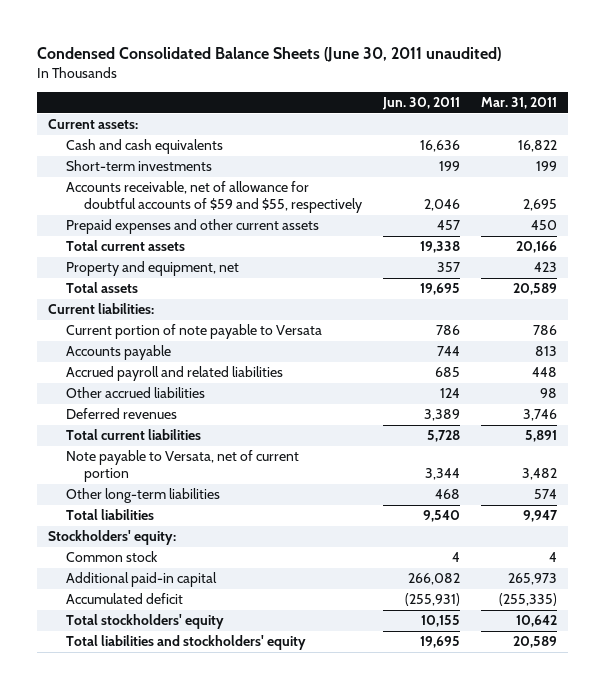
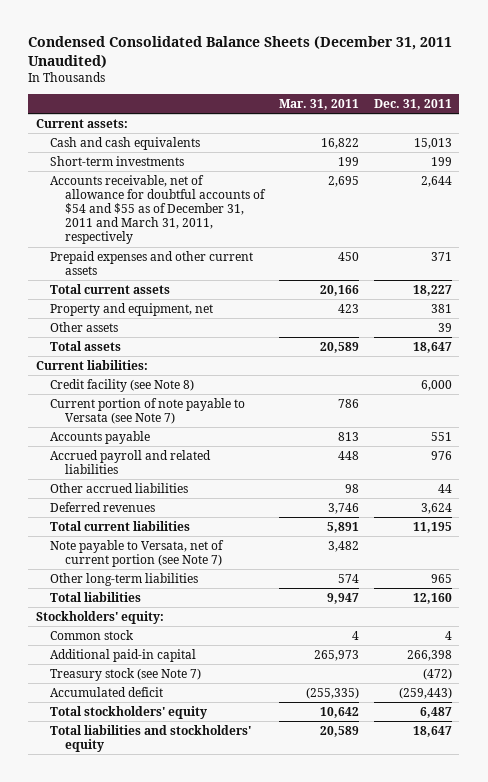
[37,46,502,62] Condensed Consolidated Balance Sheets (June 30, 2011 unaudited) -> [28,36,453,68] Condensed Consolidated Balance Sheets (December 31, 2011 Unaudited)
[382,96,461,110] Jun. 30, 2011 -> none
none -> [373,98,452,110] Dec. 31, 2011
[66,181,363,214] Accounts receivable, net of allowance for doubtful accounts of $59 and $55, respectively -> [50,175,266,245] Accounts receivable, net of allowance for doubtful accounts of $54 and $55 as of December 31, 2011 and March 31, 2011, respectively
none -> [50,322,119,333] Other assets
none -> [50,379,195,393] Credit facility (see Note 8)
[66,324,323,340] Current portion of note payable to Versata -> [50,398,246,425] Current portion of note payable to Versata (see Note 7)
[66,450,300,483] Note payable to Versata, net of current portion -> [50,540,225,568] Note payable to Versata, net of current portion (see Note 7)
none -> [50,668,202,682] Treasury stock (see Note 7)

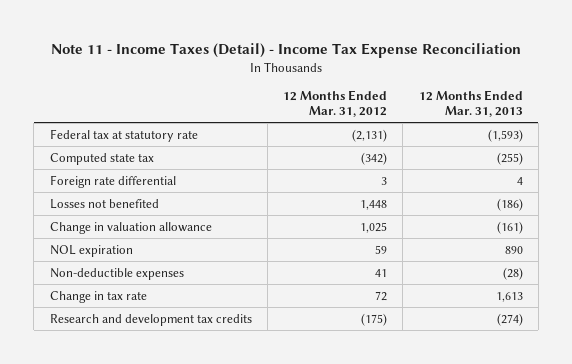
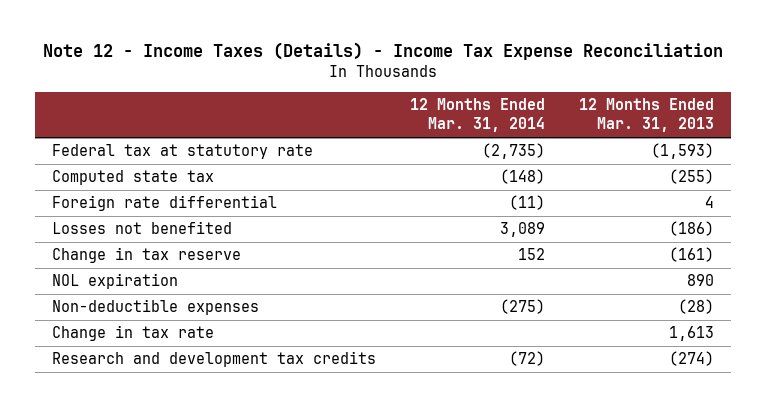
[51,42,522,58] Note 11 - Income Taxes (Detail) - Income Tax Expense Reconciliation -> [42,42,723,61] Note 12 - Income Taxes (Details) - Income Tax Expense Reconciliation
[283,90,388,118] 12 Months Ended Mar. 31, 2012 -> none
none -> [409,98,545,133] 12 Months Ended Mar. 31, 2014
[49,221,212,234] Change in valuation allowance -> [51,247,241,264] Change in tax reserve

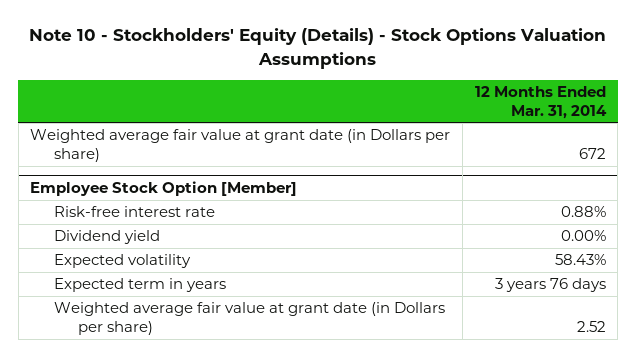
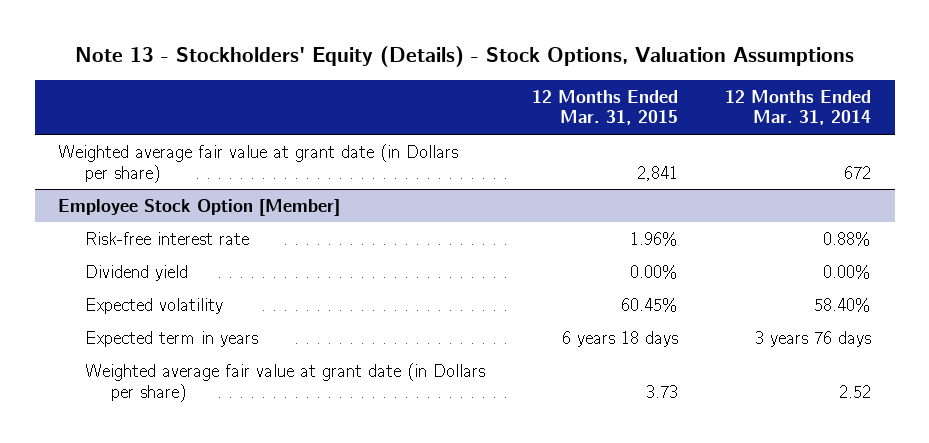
[28,28,606,69] Note 10 - Stockholders' Equity (Details) - Stock Options Valuation Assumptions -> [74,46,854,68] Note 13 - Stockholders' Equity (Details) - Stock Options, Valuation Assumptions
none -> [531,89,678,126] 12 Months Ended Mar. 31, 2015
[554,254,606,266] 58.43% -> [814,297,872,312] 58.40%

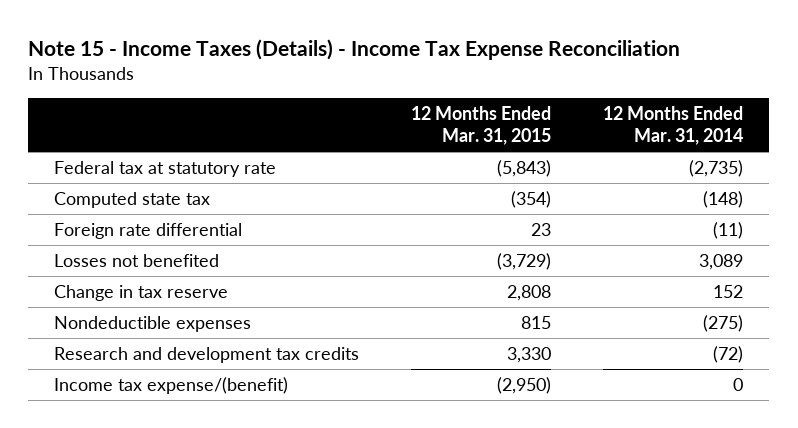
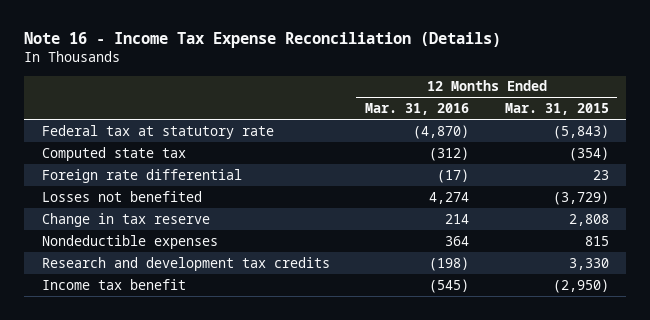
[28,38,681,60] Note 15 - Income Taxes (Details) - Income Tax Expense Reconciliation -> [23,32,501,49] Note 16 - Income Tax Expense Reconciliation (Details)
[603,105,744,146] 12 Months Ended Mar. 31, 2014 -> none
none -> [365,102,470,115] Mar. 31, 2016
[54,376,289,394] Income tax expense/(benefit) -> [41,278,186,290] Income tax benefit

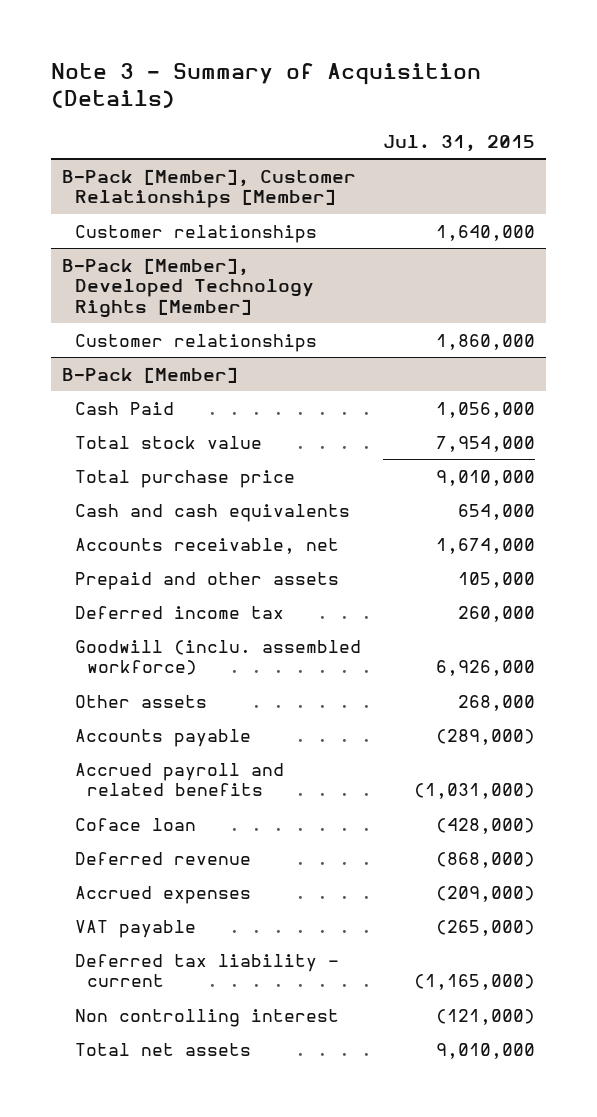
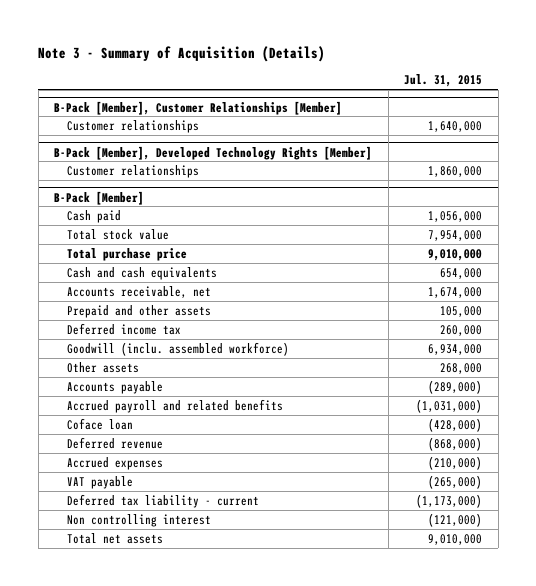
[74,401,174,415] Cash Paid -> [66,209,121,223] Cash paid
[436,660,536,677] 6,926,000 -> [428,343,483,355] 6,934,000
[436,885,536,902] (209,000) -> [428,455,483,470] (210,000)
[414,974,536,991] (1,165,000) -> [416,493,483,508] (1,173,000)

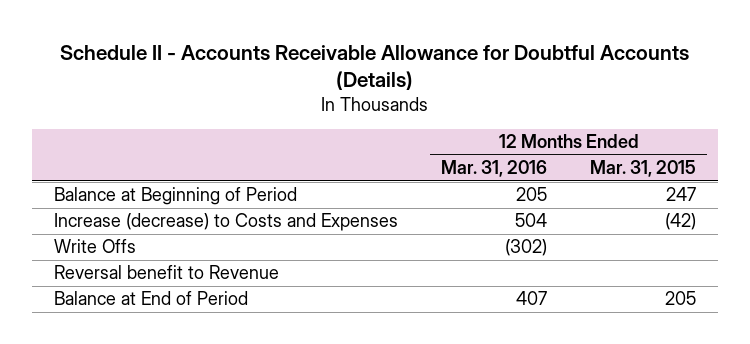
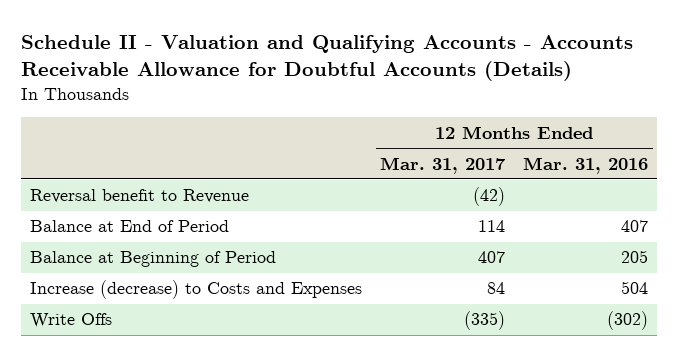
[60,44,690,91] Schedule II - Accounts Receivable Allowance for Doubtful Accounts (Details) -> [21,34,634,81] Schedule II - Valuation and Qualifying Accounts - Accounts Receivable Allowance for Doubtful Accounts (Details)
[590,160,697,178] Mar. 31, 2015 -> none
none -> [380,156,507,174] Mar. 31, 2017
[53,265,279,280] Reversal benefit to Revenue -> [30,189,250,204] Reversal benefit to Revenue
[53,291,248,306] Balance at End of Period -> [30,220,230,233] Balance at End of Period

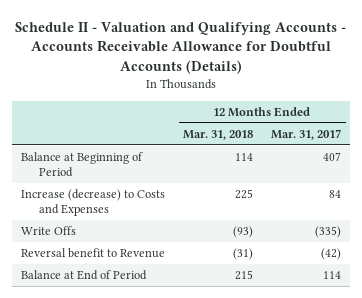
[523,156,649,174] Mar. 31, 2016 -> none
none -> [183,130,254,141] Mar. 31, 2018
[30,189,250,204] Reversal benefit to Revenue -> [20,248,165,259] Reversal benefit to Revenue
[30,220,230,233] Balance at End of Period -> [20,270,147,281] Balance at End of Period

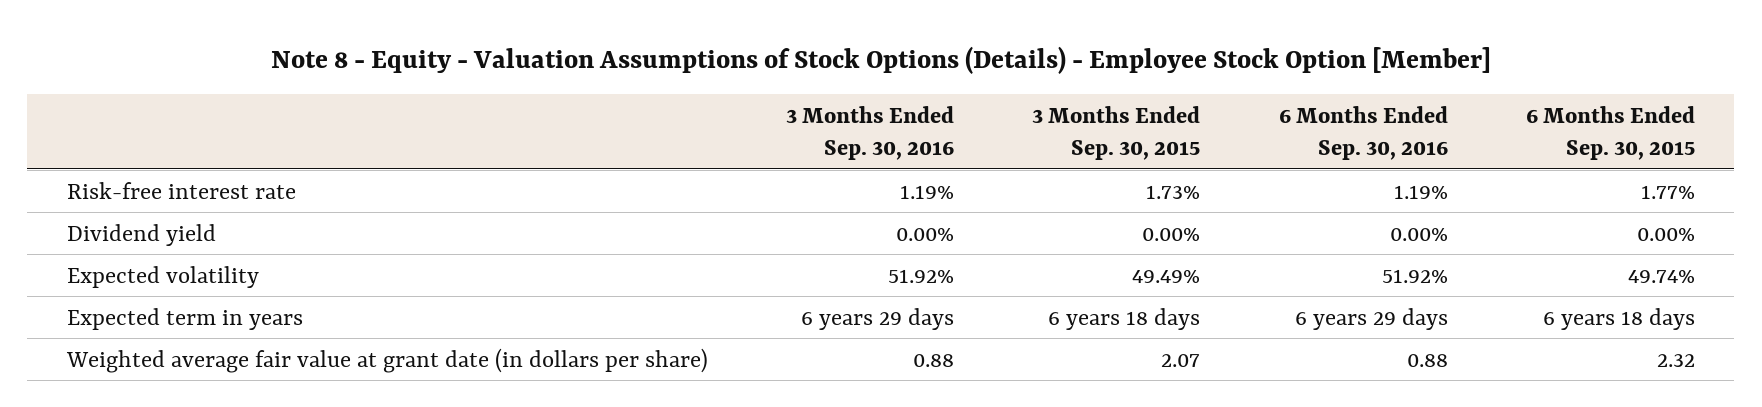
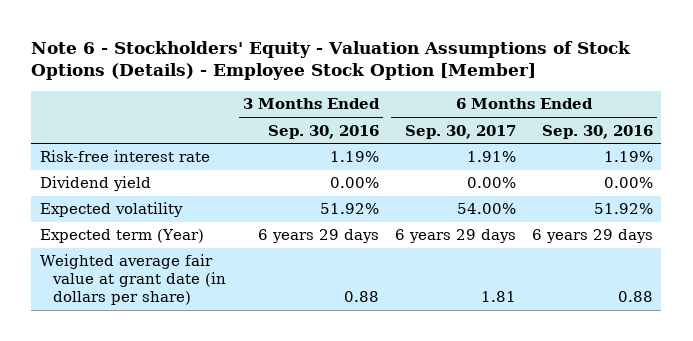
[270,46,1491,75] Note 8 - Equity - Valuation Assumptions of Stock Options (Details) - Employee Stock Option [Member] -> [31,40,632,81] Note 6 - Stockholders' Equity - Valuation Assumptions of Stock Options (Details) - Employee Stock Option [Member]
[1032,105,1201,161] 3 Months Ended Sep. 30, 2015 -> none
[1526,105,1696,161] 6 Months Ended Sep. 30, 2015 -> none
none -> [404,124,516,139] Sep. 30, 2017
[66,307,303,330] Expected term in years -> [39,229,204,244] Expected term (Year)

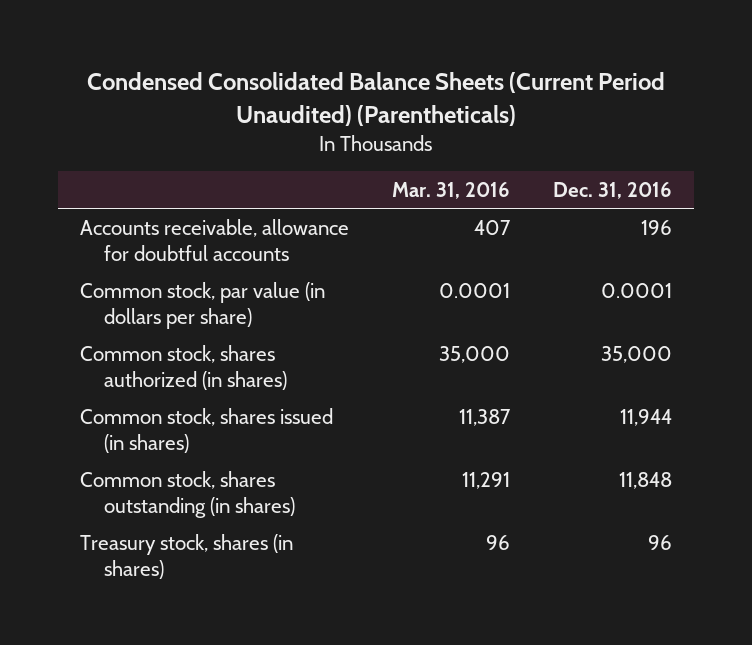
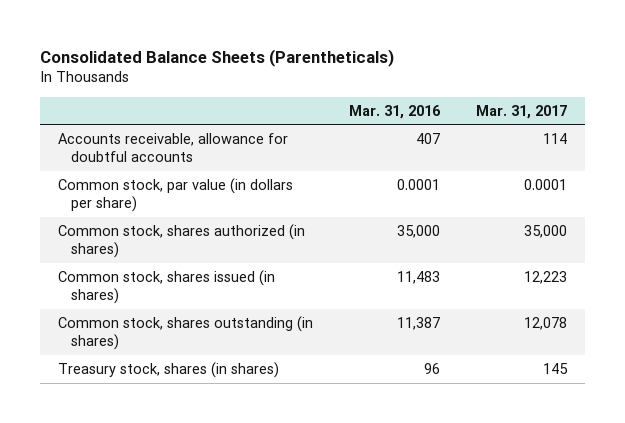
[87,72,666,126] Condensed Consolidated Balance Sheets (Current Period Unaudited) (Parentheticals) -> [40,48,395,67] Consolidated Balance Sheets (Parentheticals)
[553,182,673,200] Dec. 31, 2016 -> none
none -> [475,104,567,119] Mar. 31, 2017
[459,408,512,426] 11,387 -> [396,270,440,284] 11,483
[462,471,511,489] 11,291 -> [396,316,440,330] 11,387

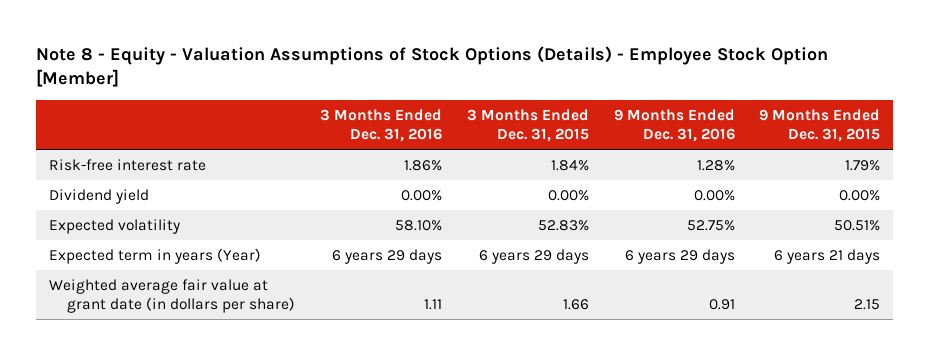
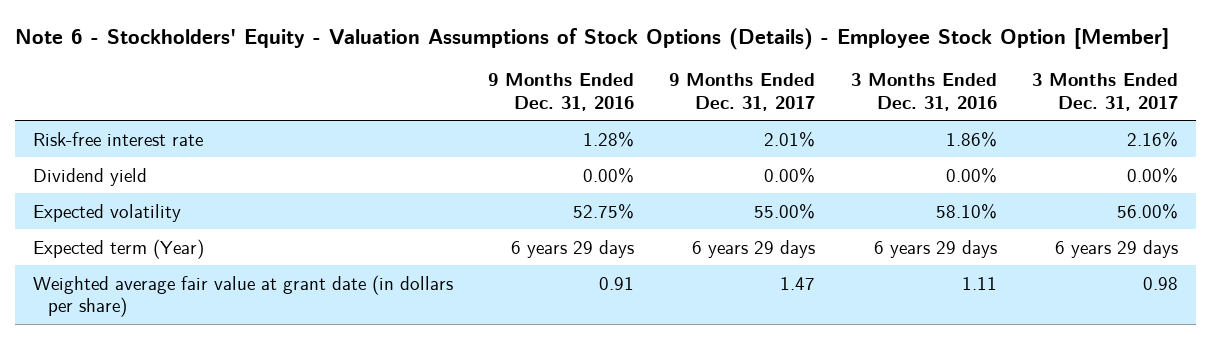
[36,46,829,88] Note 8 - Equity - Valuation Assumptions of Stock Options (Details) - Employee Stock Option [Member] -> [15,27,1170,50] Note 6 - Stockholders' Equity - Valuation Assumptions of Stock Options (Details) - Employee Stock Option [Member]
[466,108,589,143] 3 Months Ended Dec. 31, 2015 -> none
[759,108,881,143] 9 Months Ended Dec. 31, 2015 -> none
none -> [669,73,816,111] 9 Months Ended Dec. 31, 2017
none -> [1032,73,1179,111] 3 Months Ended Dec. 31, 2017
[48,247,261,264] Expected term in years (Year) -> [32,238,204,259] Expected term (Year)

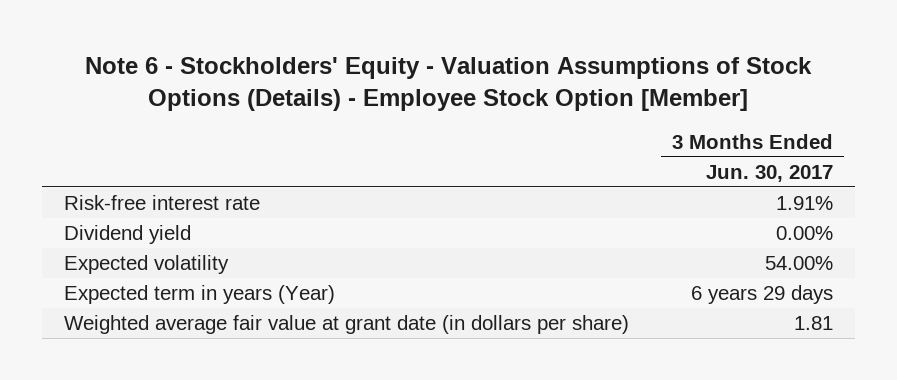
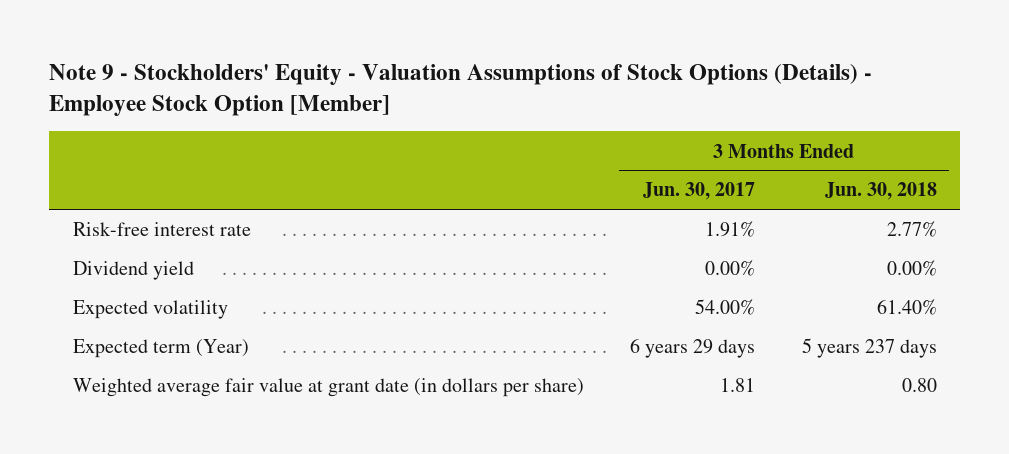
[85,57,813,112] Note 6 - Stockholders' Equity - Valuation Assumptions of Stock Options (Details) - Employee Stock Option [Member] -> [49,64,873,117] Note 9 - Stockholders' Equity - Valuation Assumptions of Stock Options (Details) - Employee Stock Option [Member]
none -> [824,182,937,201] Jun. 30, 2018
[63,285,335,305] Expected term in years (Year) -> [72,339,249,359] Expected term (Year)

